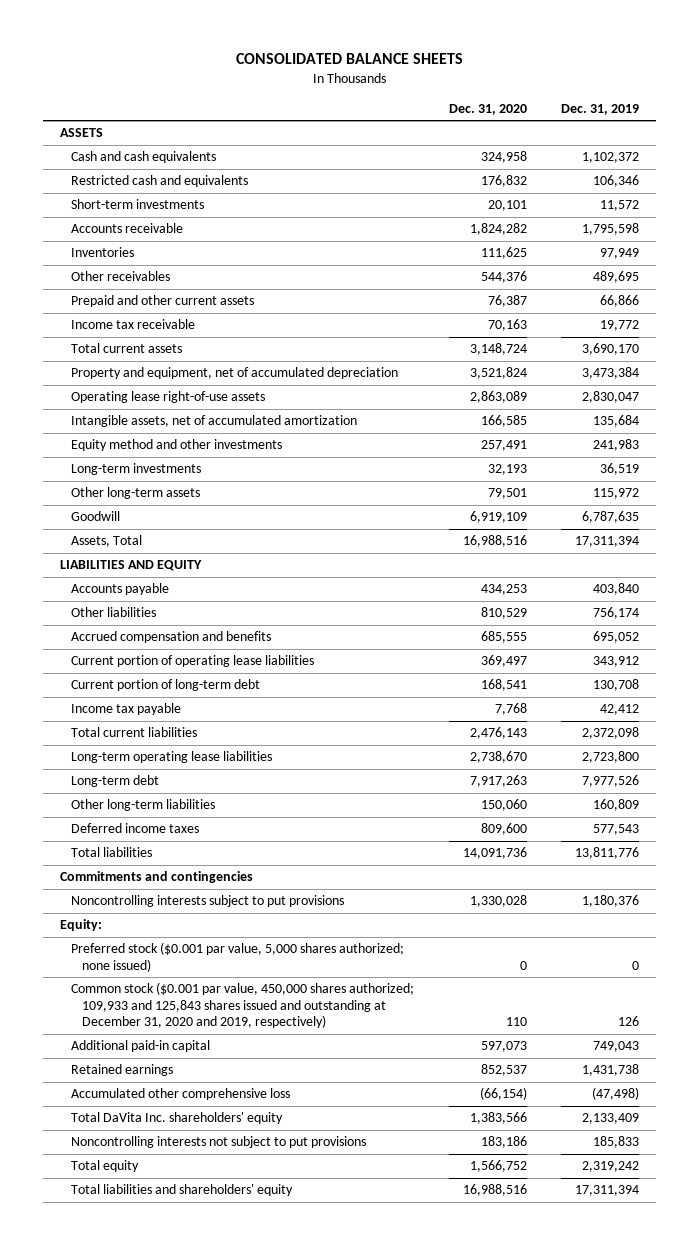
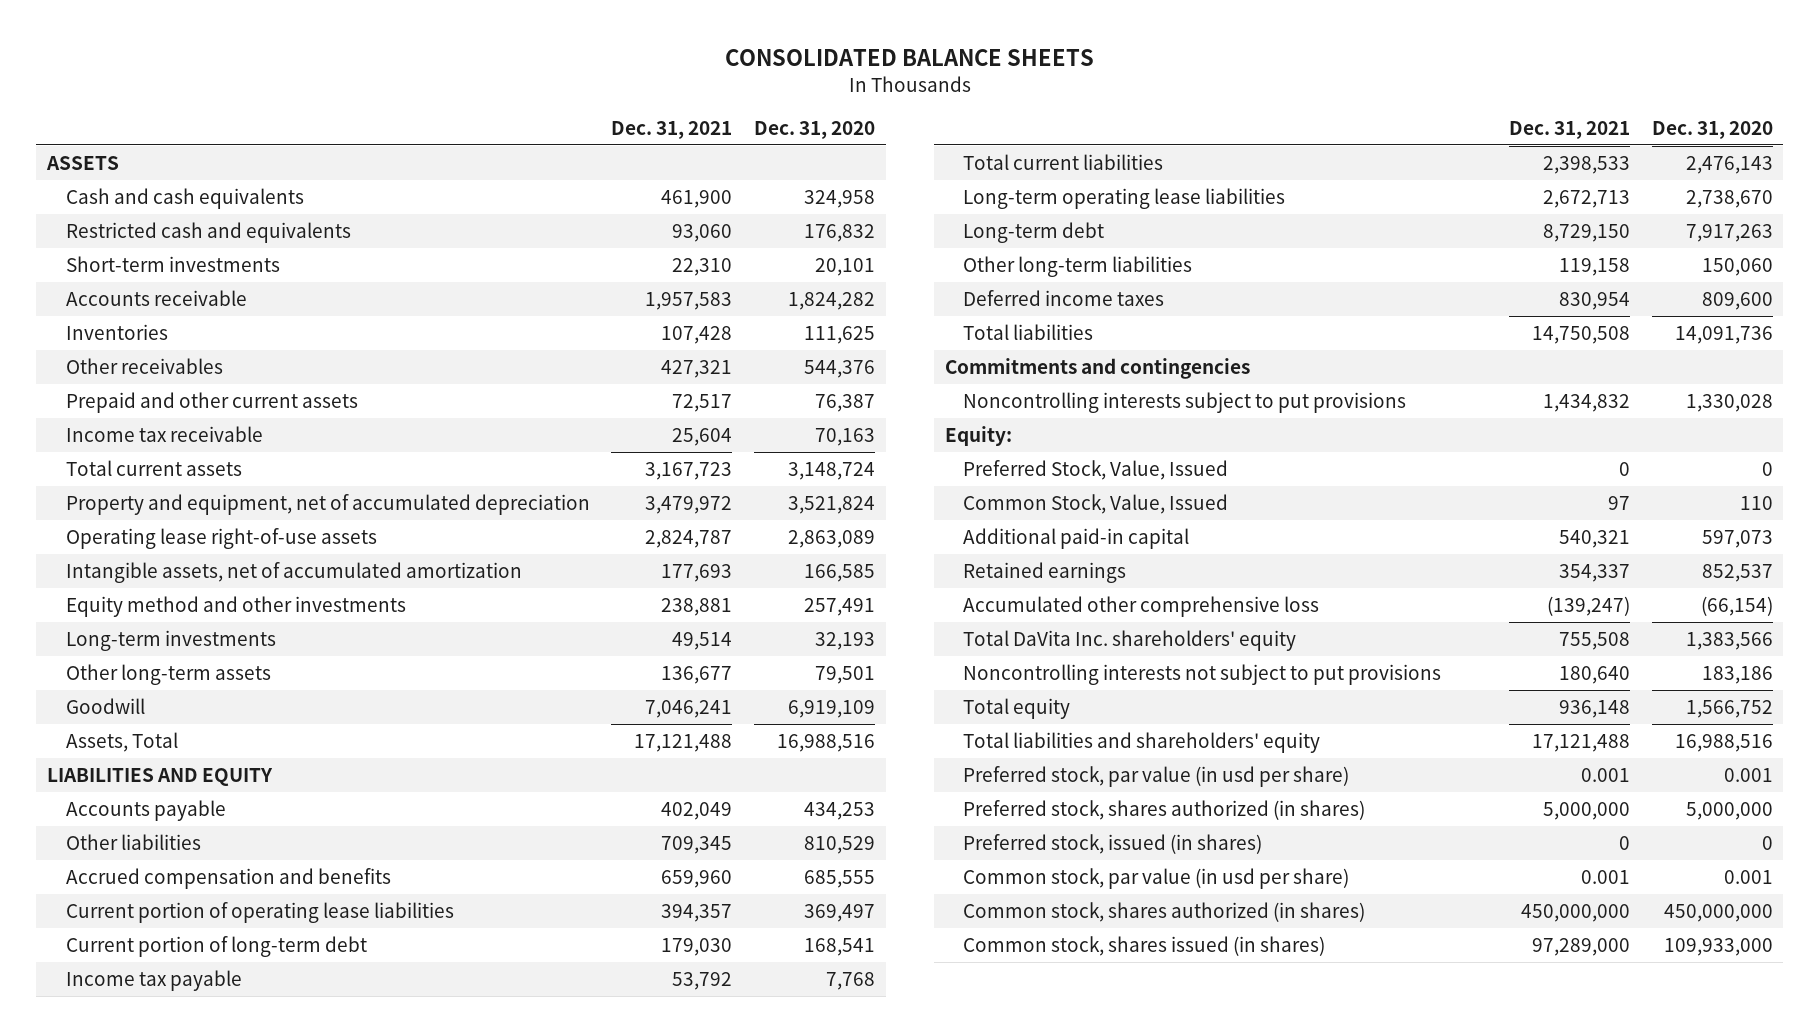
[561,104,640,116] Dec. 31, 2019 -> none
none -> [611,120,733,139] Dec. 31, 2021
[71,942,405,972] Preferred stock ($0.001 par value, 5,000 shares authorized; none issued) -> [963,459,1229,480] Preferred Stock, Value, Issued
[71,982,415,1029] Common stock ($0.001 par value, 450,000 shares authorized; 109,933 and 125,843 shares issued and outstanding at December 31, 2020 and 2019, respectively) -> [963,493,1229,514] Common Stock, Value, Issued
none -> [963,765,1350,787] Preferred stock, par value (in usd per share)
none -> [963,799,1366,820] Preferred stock, shares authorized (in shares)
none -> [963,833,1263,854] Preferred stock, issued (in shares)
none -> [963,867,1350,889] Common stock, par value (in usd per share)
none -> [963,901,1366,922] Common stock, shares authorized (in shares)
none -> [963,935,1326,956] Common stock, shares issued (in shares)

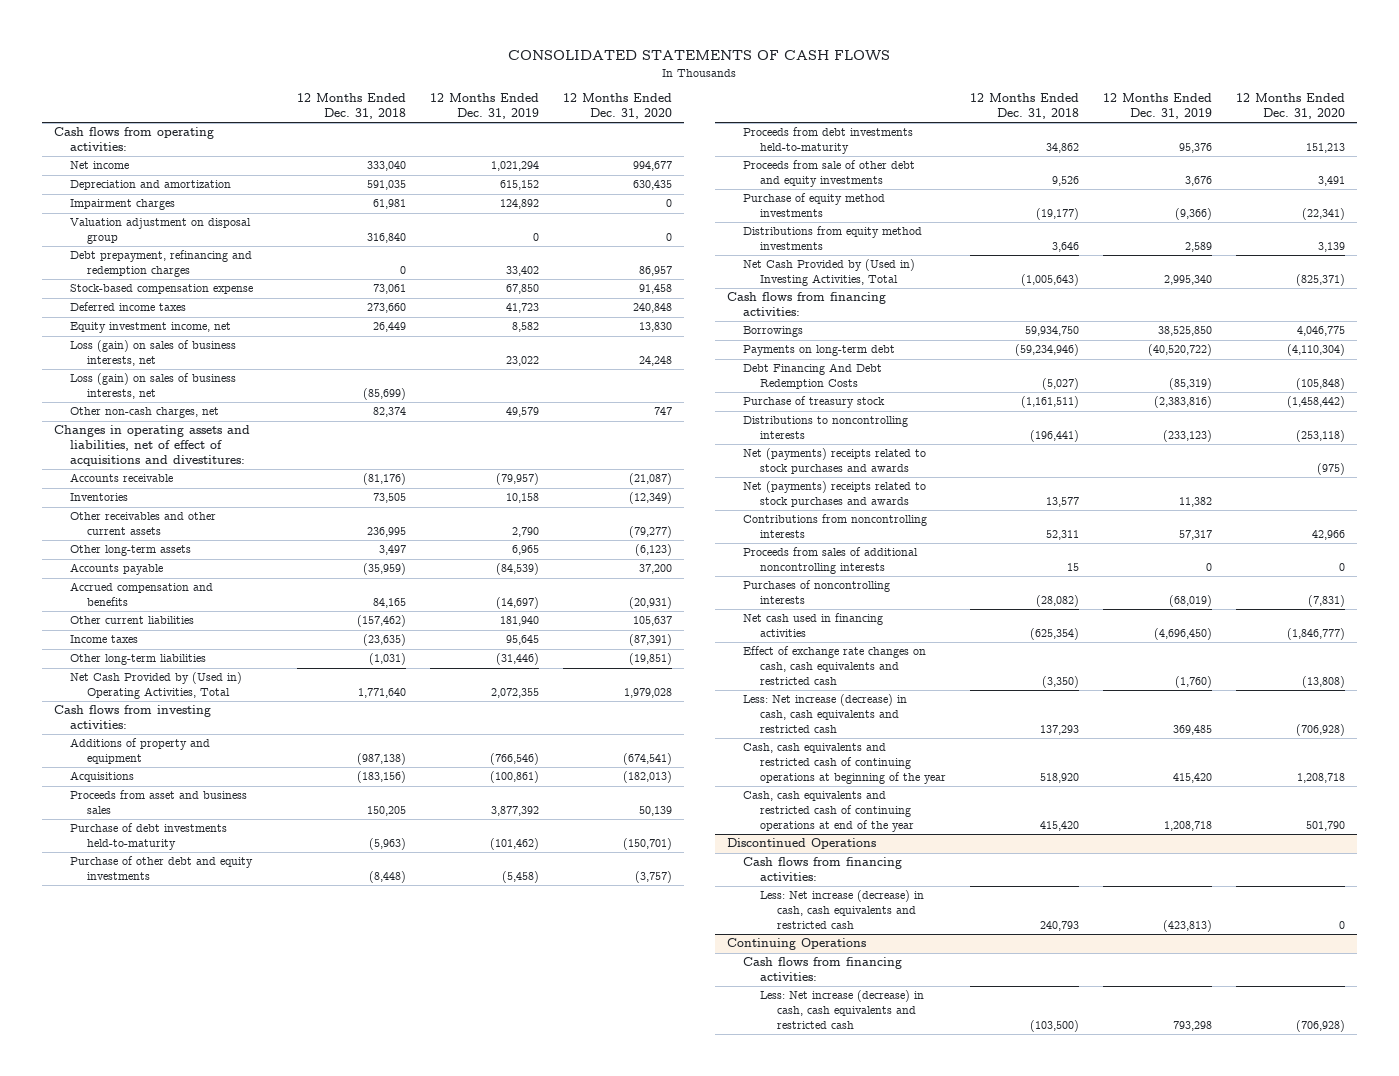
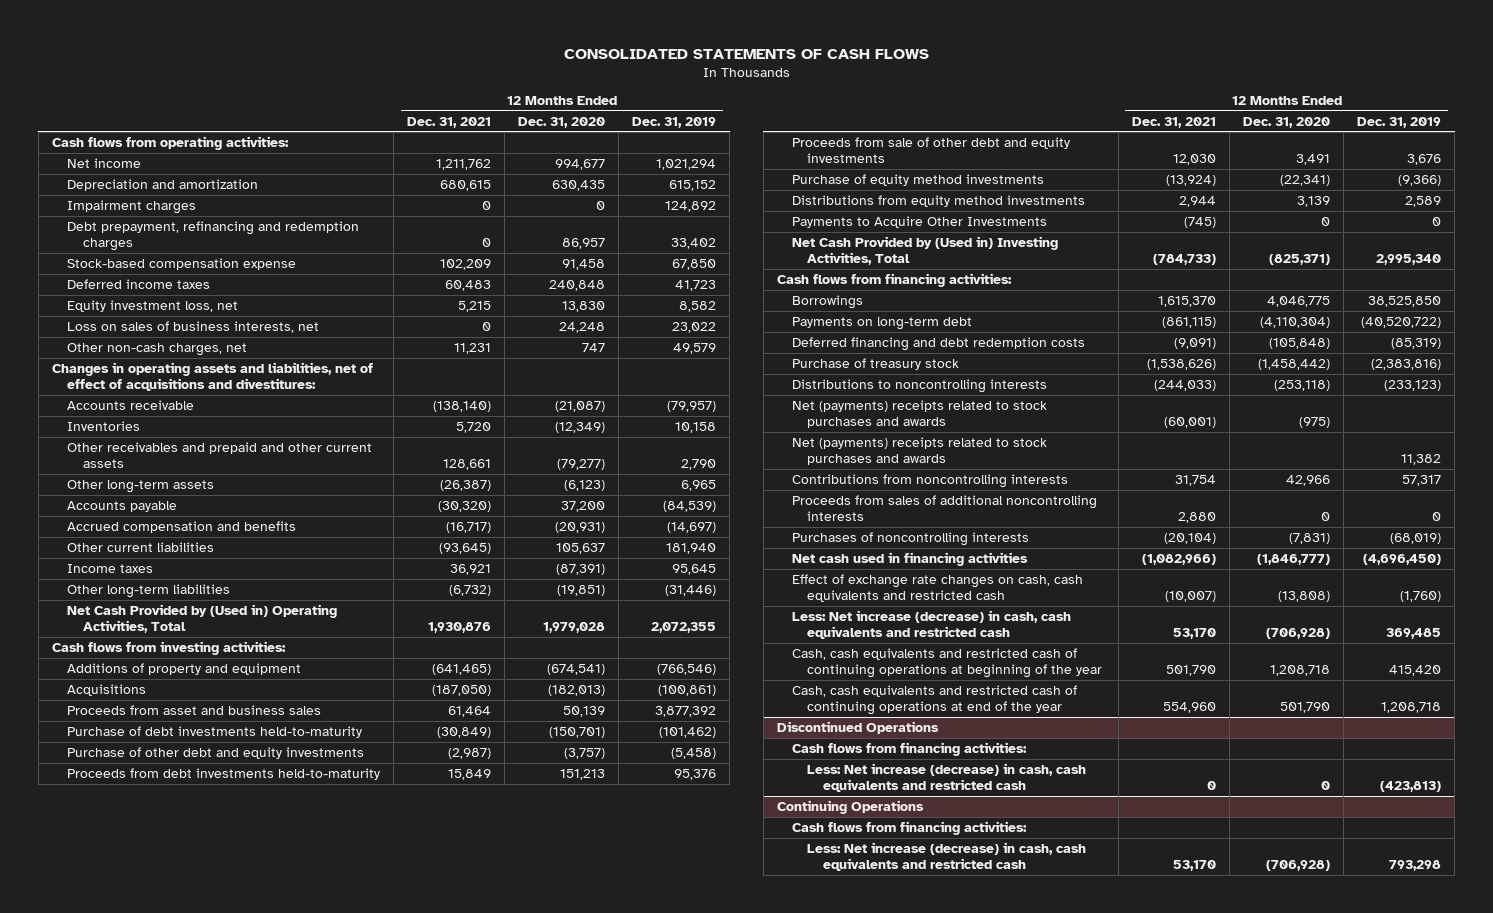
[297,93,407,120] 12 Months Ended Dec. 31, 2018 -> none
none -> [407,116,492,128] Dec. 31, 2021
[70,218,252,245] Valuation adjustment on disposal group -> none
[70,373,237,400] Loss (gain) on sales of business interests, net -> none
[70,322,232,334] Equity investment income, net -> [67,299,239,312] Equity investment loss, net
[70,340,237,367] Loss (gain) on sales of business interests, net -> [67,320,320,333] Loss on sales of business interests, net
[70,512,217,536] Other receivables and other current assets -> [67,441,373,469] Other receivables and prepaid and other current assets
none -> [792,215,1048,228] Payments to Acquire Other Investments
[743,363,883,390] Debt Financing And Debt Redemption Costs -> [792,336,1086,351] Deferred financing and debt redemption costs

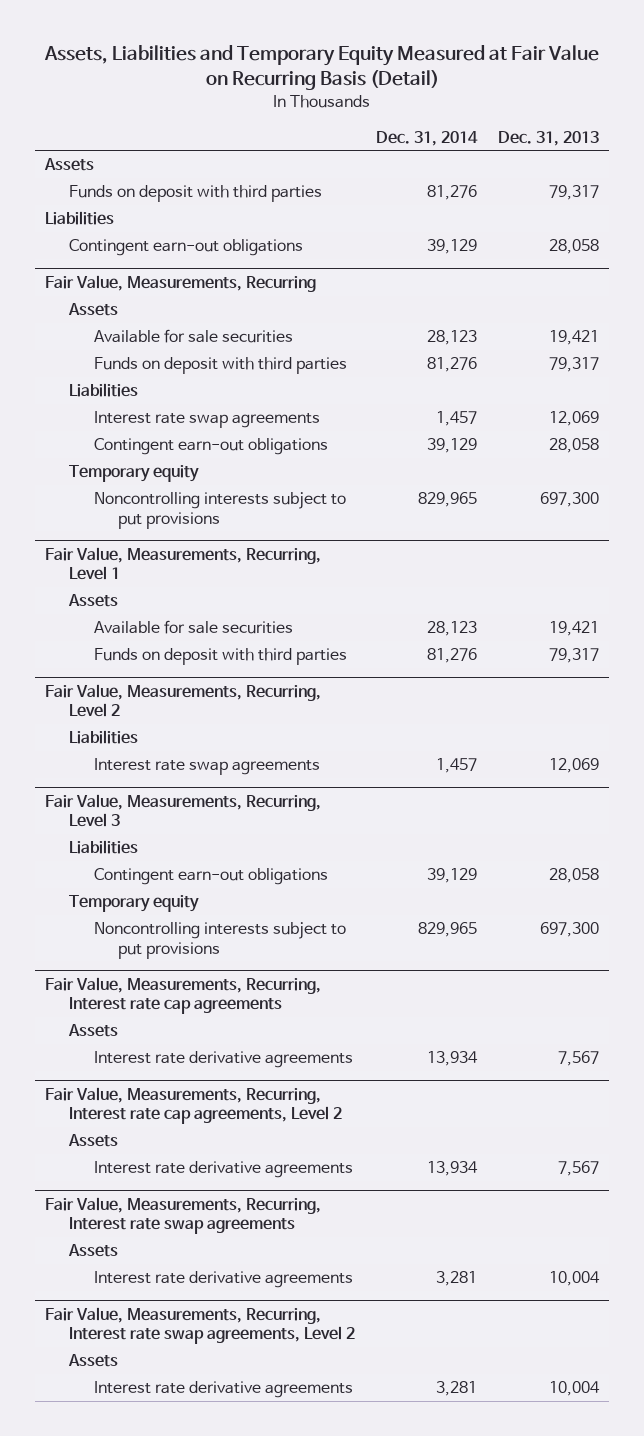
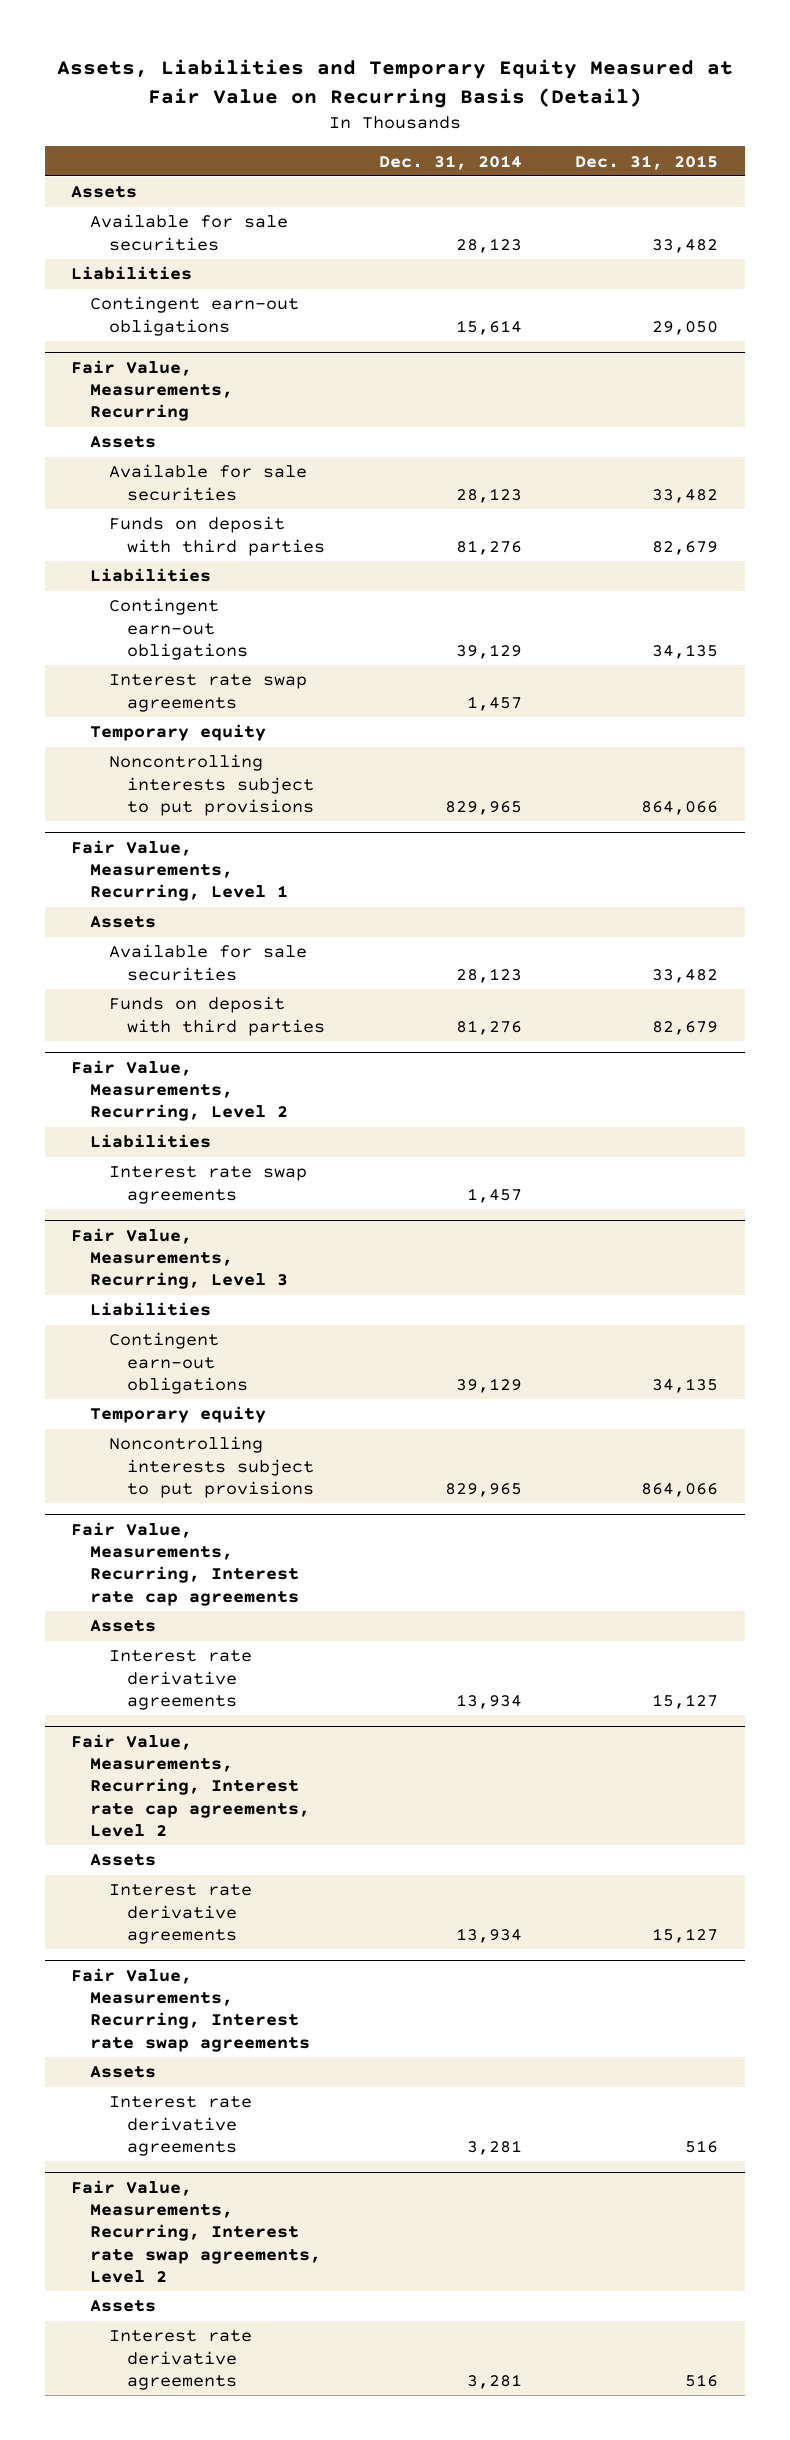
[497,130,599,146] Dec. 31, 2013 -> none
none -> [575,154,719,170] Dec. 31, 2015
[69,185,323,203] Funds on deposit with third parties -> none
none -> [90,214,289,251] Available for sale securities
[427,239,478,255] 39,129 -> [455,319,522,335] 15,614
[93,411,320,429] Interest rate swap agreements -> [108,674,307,712] Interest rate swap agreements

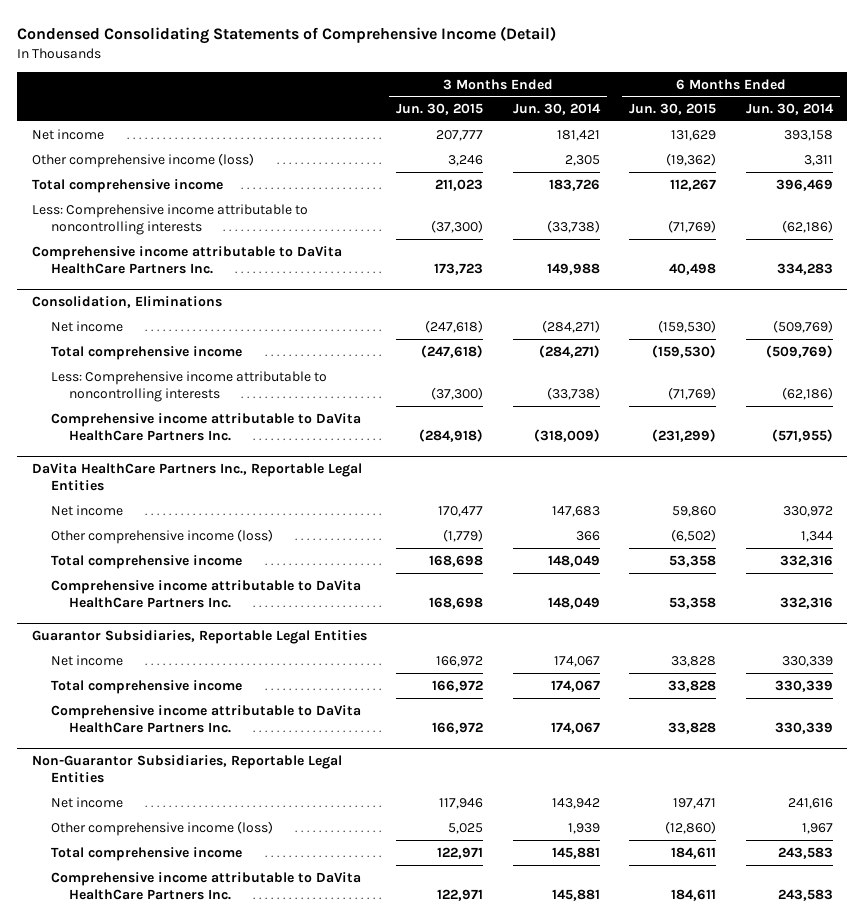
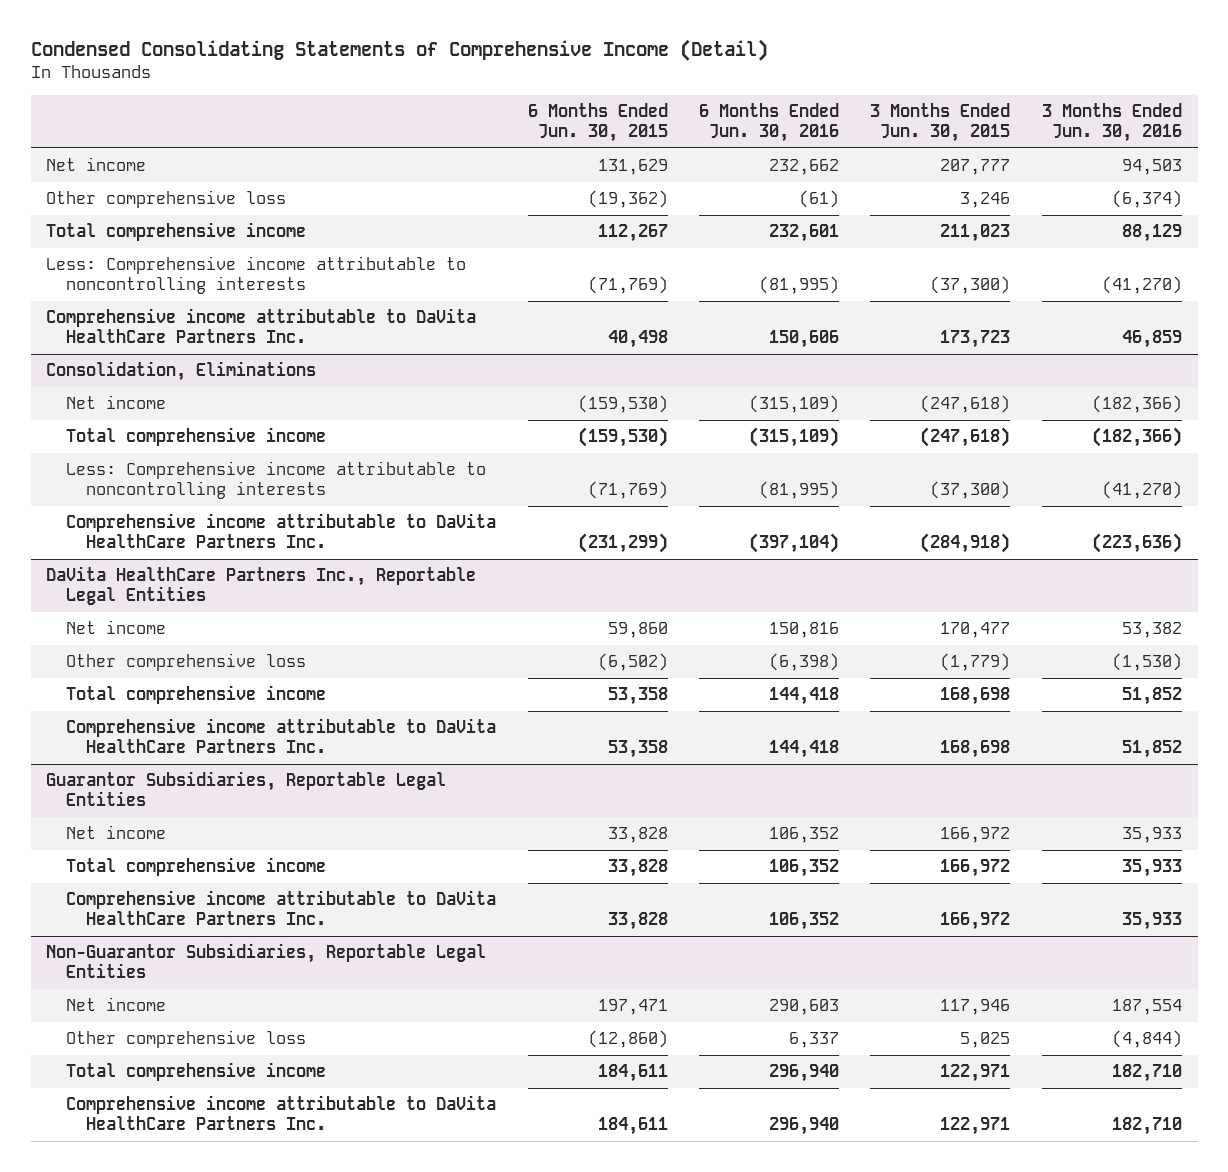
[512,103,601,116] Jun. 30, 2014 -> none
[745,103,834,116] Jun. 30, 2014 -> none
none -> [698,102,839,142] 6 Months Ended Jun. 30, 2016
none -> [1041,102,1182,142] 3 Months Ended Jun. 30, 2016
[31,152,254,168] Other comprehensive income (loss) -> [46,190,287,209] Other comprehensive loss
[50,528,273,544] Other comprehensive income (loss) -> [66,653,307,672] Other comprehensive loss
[50,820,273,836] Other comprehensive income (loss) -> [66,1030,307,1049] Other comprehensive loss

